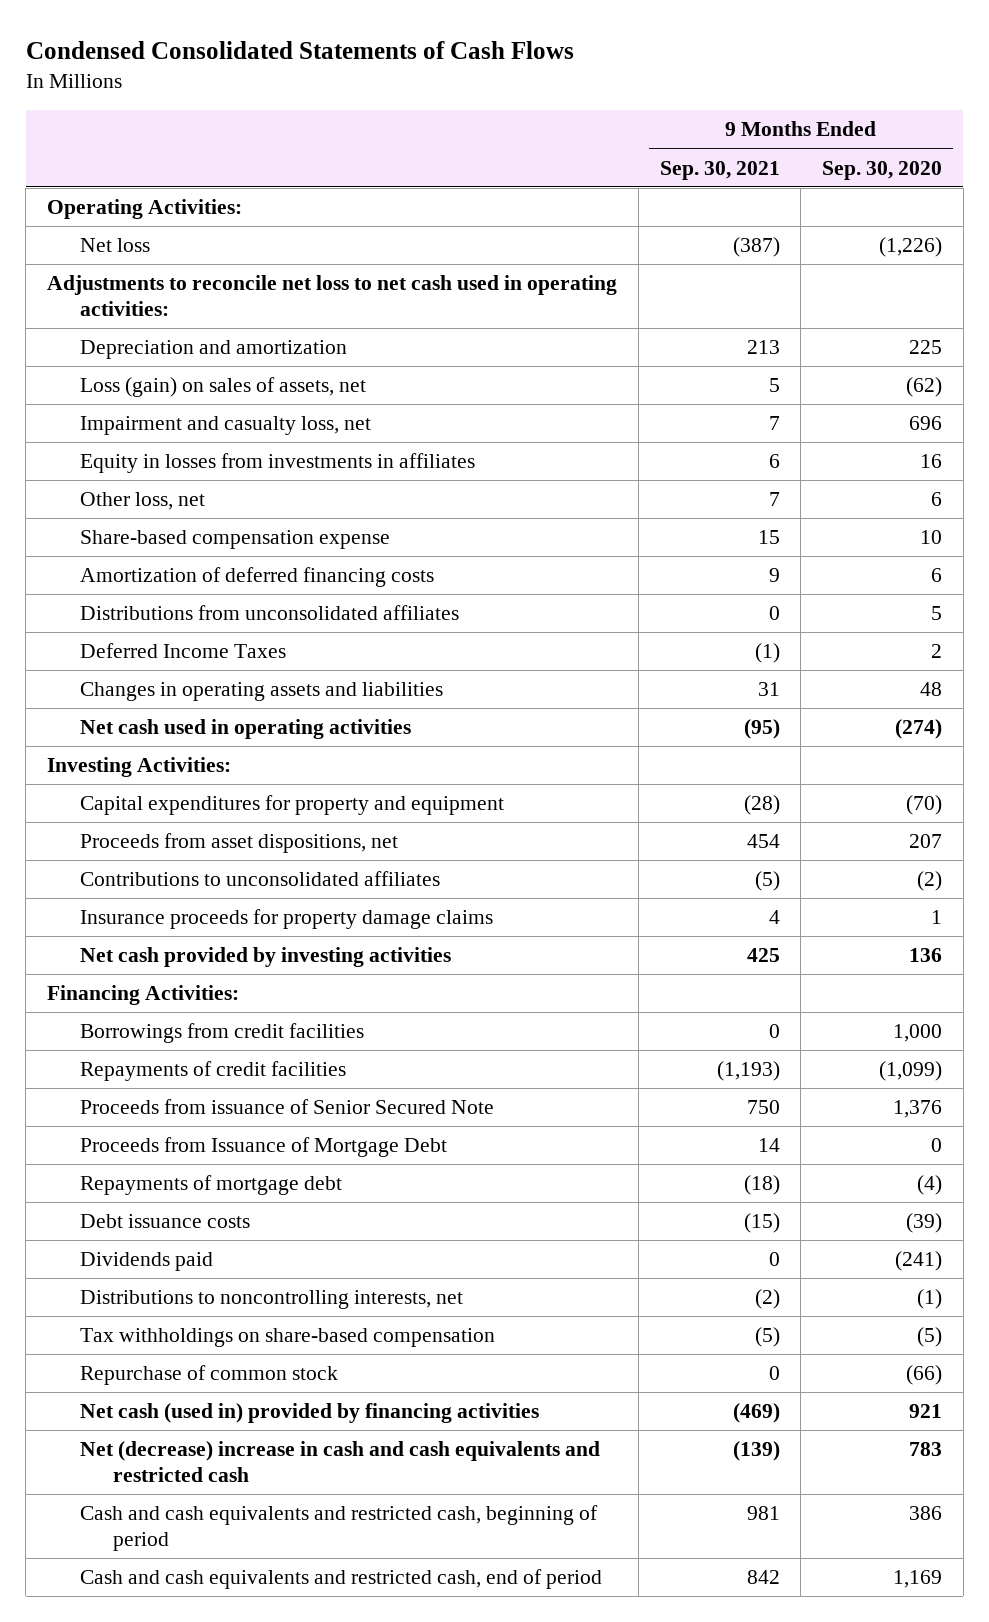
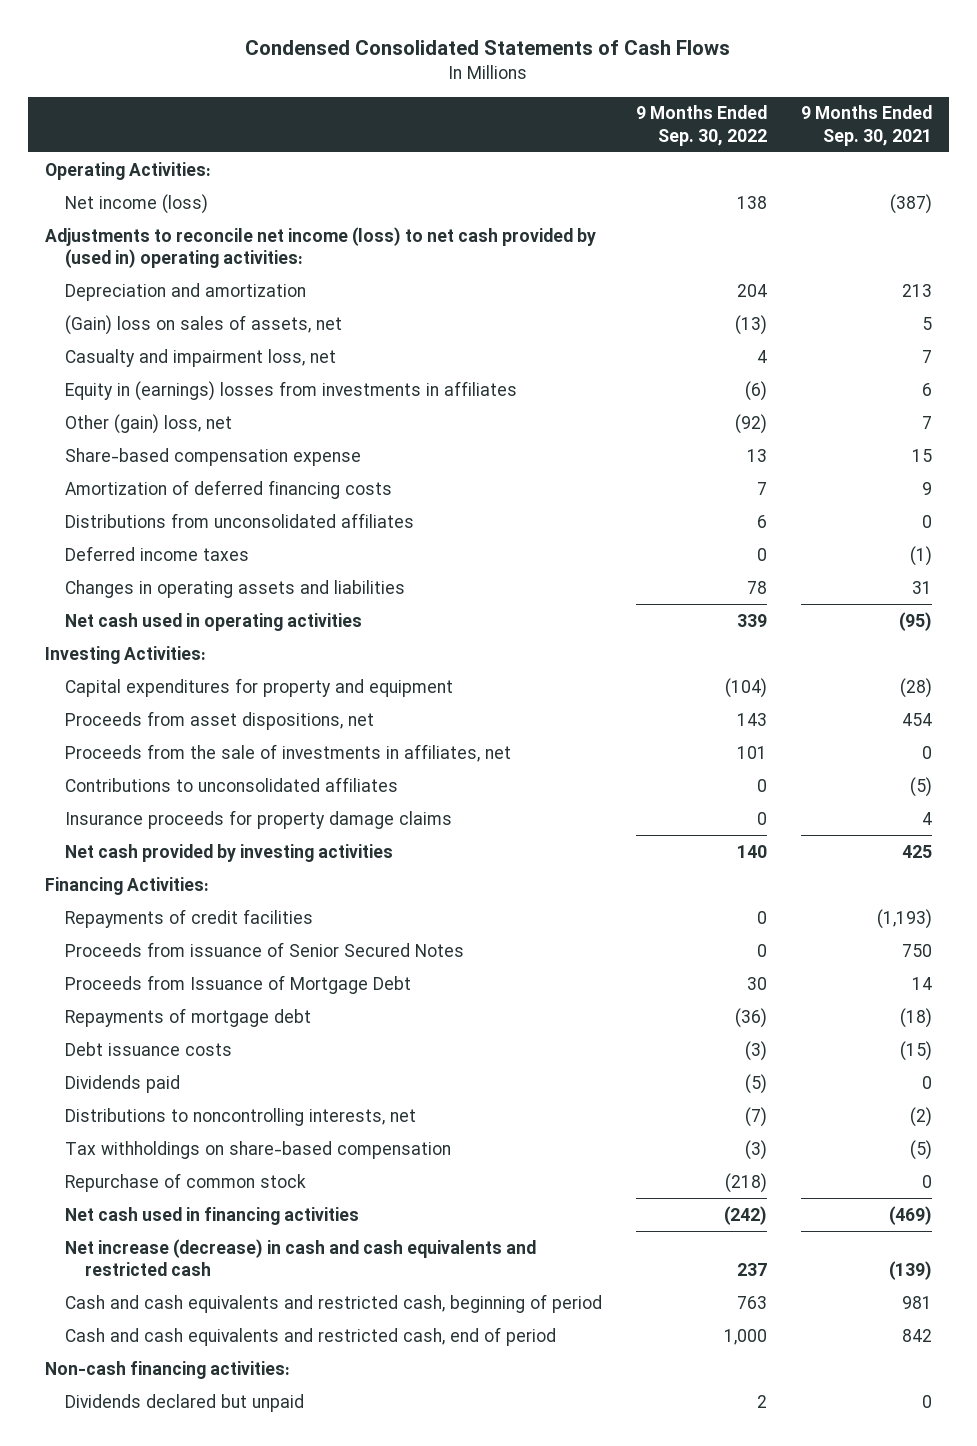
[821,160,942,180] Sep. 30, 2020 -> none
none -> [635,105,767,146] 9 Months Ended Sep. 30, 2022
[80,238,151,253] Net loss -> [64,193,208,214] Net income (loss)
[47,275,618,316] Adjustments to reconcile net loss to net cash used in operating activities: -> [44,226,596,269] Adjustments to reconcile net income (loss) to net cash provided by (used in) operating activities:
[80,377,367,398] Loss (gain) on sales of assets, net -> [64,314,342,335] (Gain) loss on sales of assets, net
[80,416,372,436] Impairment and casualty loss, net -> [64,348,336,367] Casualty and impairment loss, net
[80,453,476,474] Equity in losses from investments in affiliates -> [64,380,517,401] Equity in (earnings) losses from investments in affiliates
[80,492,206,511] Other loss, net -> [64,413,232,434] Other (gain) loss, net
[80,643,287,659] Deferred Income Taxes -> [64,545,249,561] Deferred income taxes
none -> [64,743,511,762] Proceeds from the sale of investments in affiliates, net
[80,1023,365,1044] Borrowings from credit facilities -> none
[80,1099,495,1115] Proceeds from issuance of Senior Secured Note -> [64,941,464,957] Proceeds from issuance of Senior Secured Notes
[80,1403,540,1424] Net cash (used in) provided by financing activities -> [64,1206,359,1225] Net cash used in financing activities
[80,1441,601,1482] Net (decrease) increase in cash and cash equivalents and restricted cash -> [64,1238,536,1277] Net increase (decrease) in cash and cash equivalents and restricted cash
none -> [44,1360,290,1379] Non-cash financing activities:
none -> [64,1393,304,1412] Dividends declared but unpaid

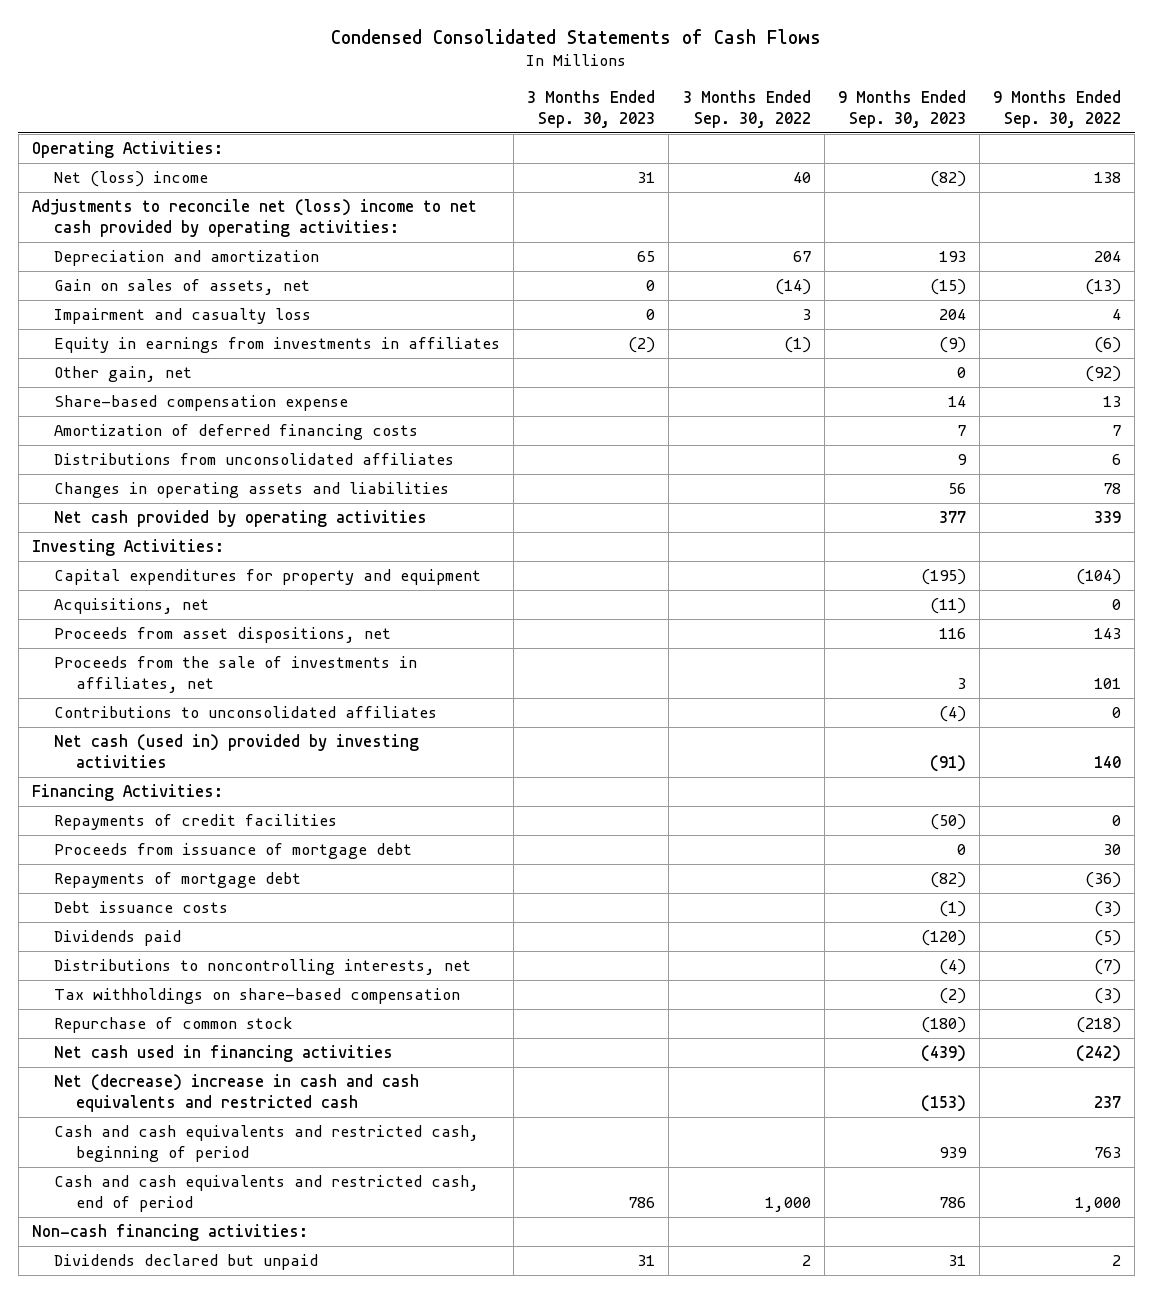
[800,105,932,146] 9 Months Ended Sep. 30, 2021 -> none
none -> [527,89,656,128] 3 Months Ended Sep. 30, 2023
none -> [682,89,811,128] 3 Months Ended Sep. 30, 2022
none -> [837,89,966,128] 9 Months Ended Sep. 30, 2023
[64,193,208,214] Net income (loss) -> [54,171,209,188] Net (loss) income
[44,226,596,269] Adjustments to reconcile net income (loss) to net cash provided by (used in) operating activities: -> [31,199,477,238] Adjustments to reconcile net (loss) income to net cash provided by operating activities:
[64,314,342,335] (Gain) loss on sales of assets, net -> [54,279,311,296] Gain on sales of assets, net
[64,348,336,367] Casualty and impairment loss, net -> [54,308,312,325] Impairment and casualty loss
[64,380,517,401] Equity in (earnings) losses from investments in affiliates -> [54,337,501,354] Equity in earnings from investments in affiliates
[64,413,232,434] Other (gain) loss, net -> [54,366,193,383] Other gain, net
[64,545,249,561] Deferred income taxes -> none
[64,612,362,631] Net cash used in operating activities -> [54,510,428,528] Net cash provided by operating activities
none -> [54,598,210,615] Acquisitions, net
[64,809,452,829] Insurance proceeds for property damage claims -> none
[64,843,393,862] Net cash provided by investing activities -> [54,734,420,769] Net cash (used in) provided by investing activities
[64,941,464,957] Proceeds from issuance of Senior Secured Notes -> none
[64,974,411,994] Proceeds from Issuance of Mortgage Debt -> [54,843,413,860] Proceeds from issuance of mortgage debt
[64,1238,536,1277] Net increase (decrease) in cash and cash equivalents and restricted cash -> [54,1074,420,1113] Net (decrease) increase in cash and cash equivalents and restricted cash

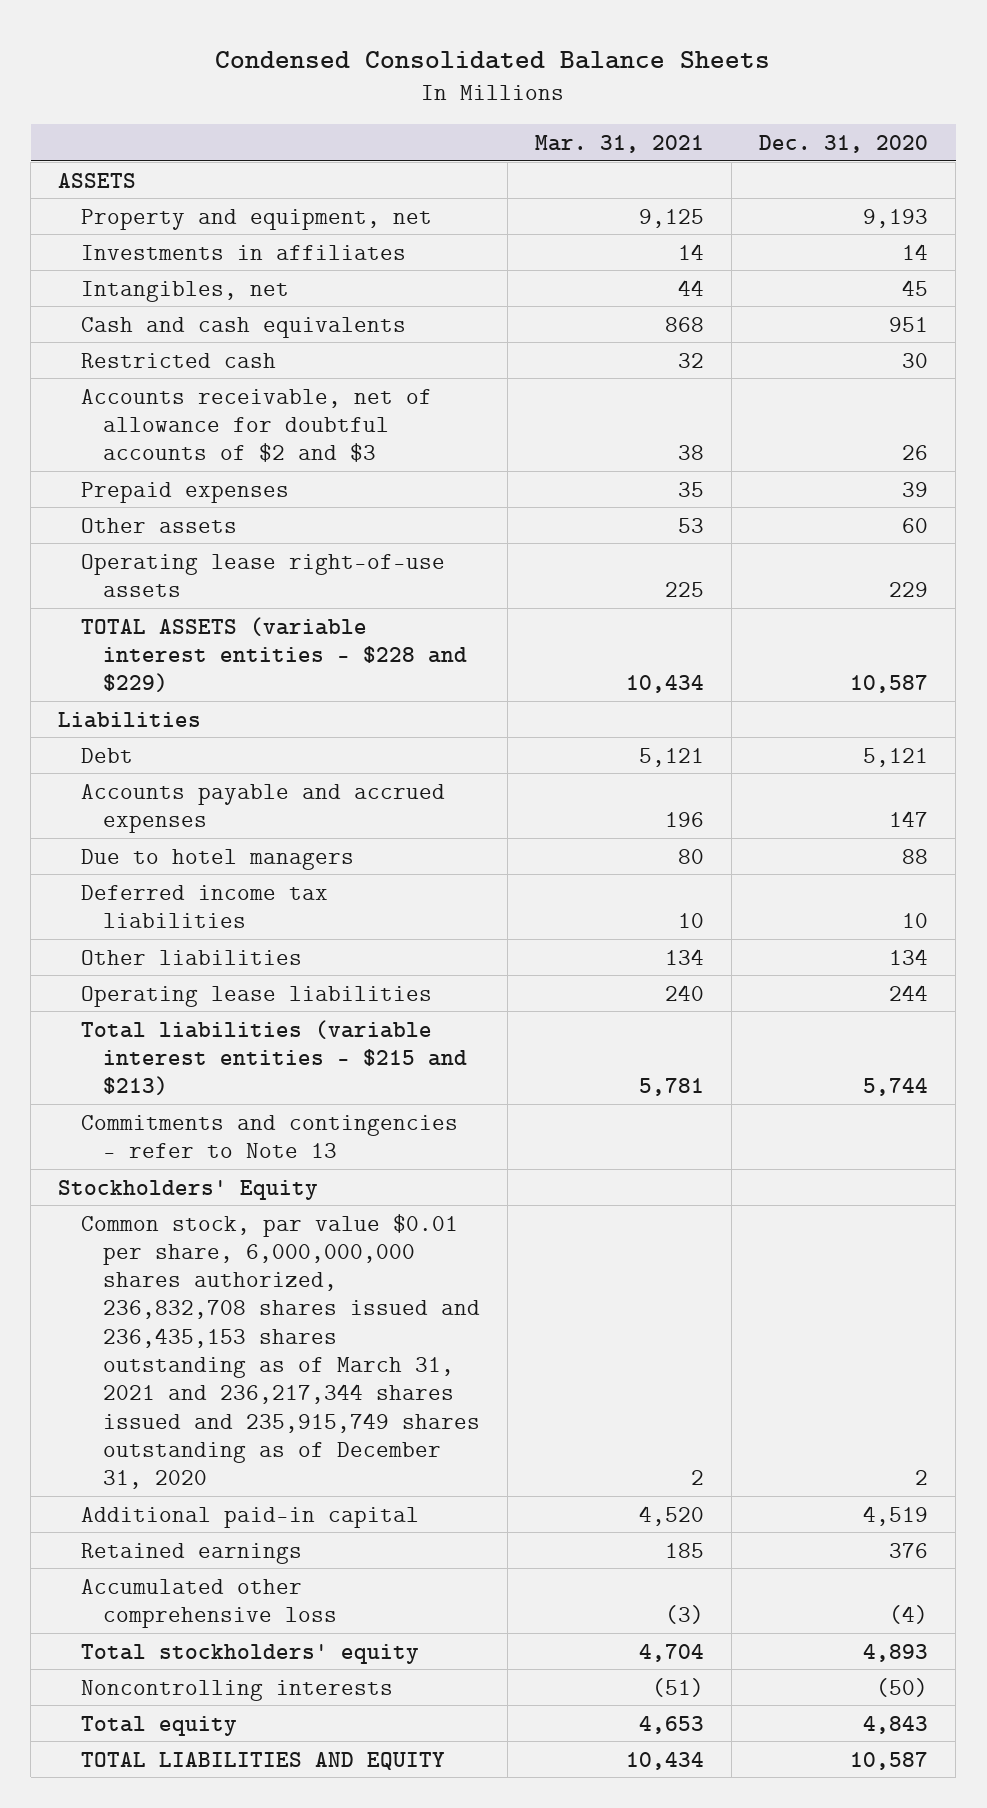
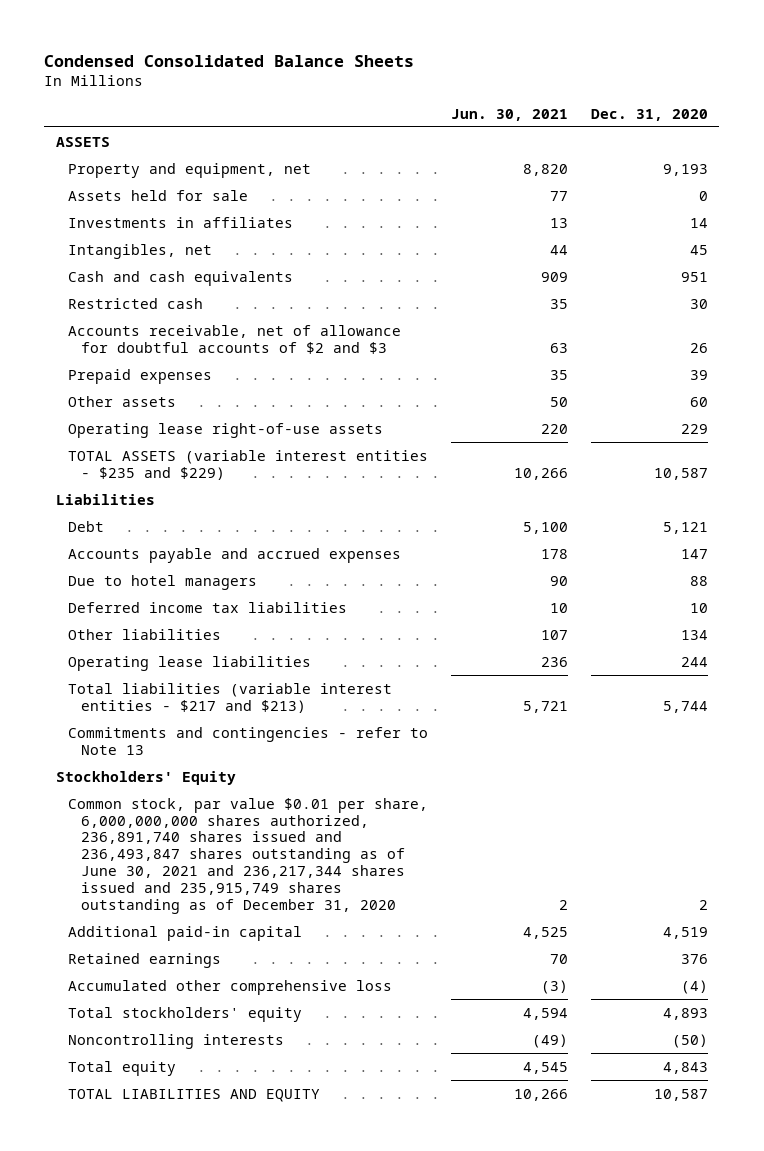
[535,134,705,153] Mar. 31, 2021 -> none
none -> [451,108,569,121] Jun. 30, 2021
none -> [68,189,249,201] Assets held for sale
[80,616,468,693] TOTAL ASSETS (variable interest entities - $228 and $229) -> [68,449,429,480] TOTAL ASSETS (variable interest entities - $235 and $229)
[80,1019,468,1096] Total liabilities (variable interest entities - $215 and $213) -> [68,682,393,713] Total liabilities (variable interest entities - $217 and $213)
[80,1213,481,1490] Common stock, par value $0.01 per share, 6,000,000,000 shares authorized, 236,832,708 shares issued and 236,435,153 shares outstanding as of March 31, 2021 and 236,217,344 shares issued and 235,915,749 shares outstanding as of December 31, 2020 -> [68,797,429,915] Common stock, par value $0.01 per share, 6,000,000,000 shares authorized, 236,891,740 shares issued and 236,493,847 shares outstanding as of June 30, 2021 and 236,217,344 shares issued and 235,915,749 shares outstanding as of December 31, 2020

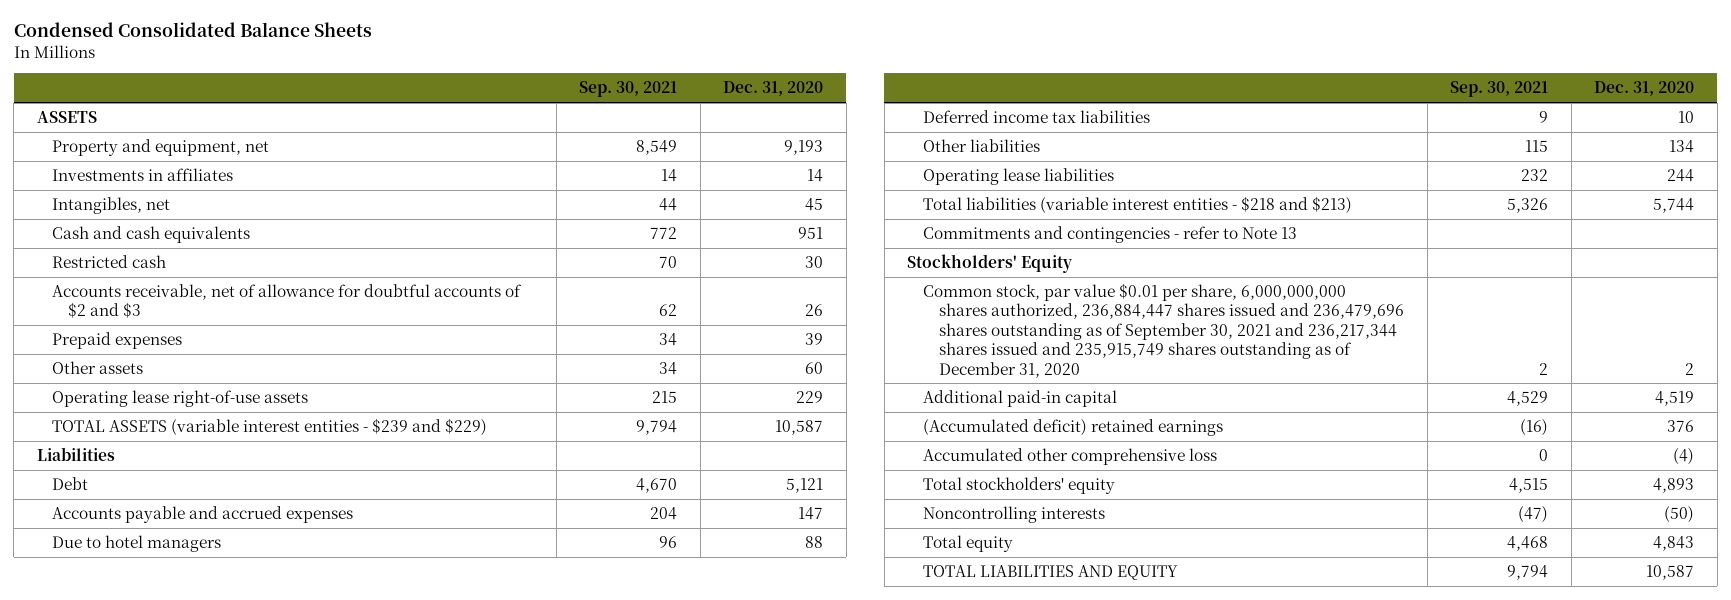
[451,108,569,121] Jun. 30, 2021 -> none
none -> [579,81,678,98] Sep. 30, 2021
[68,189,249,201] Assets held for sale -> none
[68,449,429,480] TOTAL ASSETS (variable interest entities - $235 and $229) -> [52,418,488,437] TOTAL ASSETS (variable interest entities - $239 and $229)
[68,682,393,713] Total liabilities (variable interest entities - $217 and $213) -> [923,196,1353,215] Total liabilities (variable interest entities - $218 and $213)
[68,797,429,915] Common stock, par value $0.01 per share, 6,000,000,000 shares authorized, 236,891,740 shares issued and 236,493,847 shares outstanding as of June 30, 2021 and 236,217,344 shares issued and 235,915,749 shares outstanding as of December 31, 2020 -> [923,283,1405,378] Common stock, par value $0.01 per share, 6,000,000,000 shares authorized, 236,884,447 shares issued and 236,479,696 shares outstanding as of September 30, 2021 and 236,217,344 shares issued and 235,915,749 shares outstanding as of December 31, 2020
[68,952,222,968] Retained earnings -> [923,419,1224,437] (Accumulated deficit) retained earnings

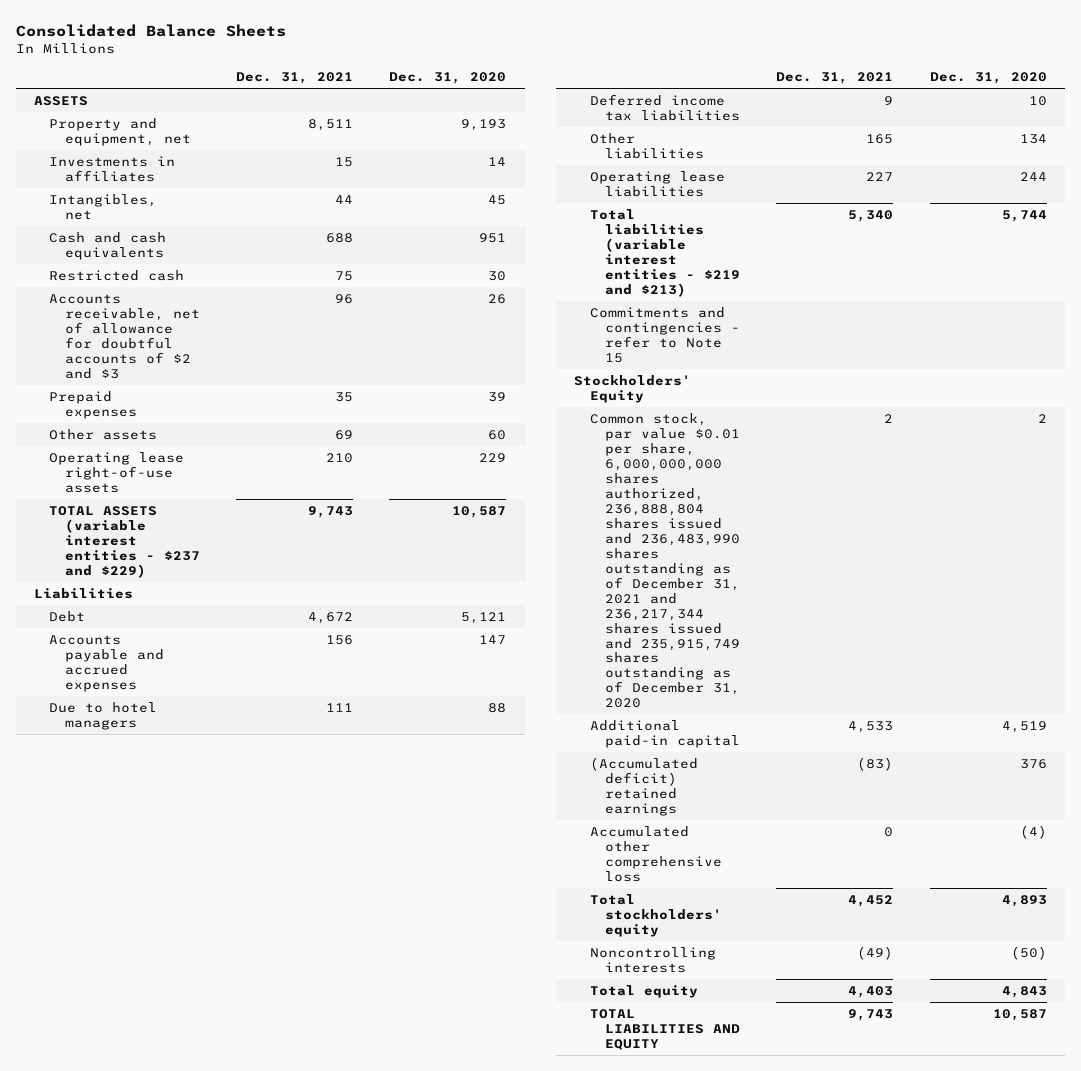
[13,22,372,38] Condensed Consolidated Balance Sheets -> [15,23,286,37] Consolidated Balance Sheets
[579,81,678,98] Sep. 30, 2021 -> none
none -> [236,72,354,85] Dec. 31, 2021
[52,418,488,437] TOTAL ASSETS (variable interest entities - $239 and $229) -> [49,505,200,578] TOTAL ASSETS (variable interest entities - $237 and $229)
[923,196,1353,215] Total liabilities (variable interest entities - $218 and $213) -> [589,208,741,297] Total liabilities (variable interest entities - $219 and $213)
[923,226,1298,244] Commitments and contingencies - refer to Note 13 -> [589,306,741,363] Commitments and contingencies - refer to Note 15
[923,283,1405,378] Common stock, par value $0.01 per share, 6,000,000,000 shares authorized, 236,884,447 shares issued and 236,479,696 shares outstanding as of September 30, 2021 and 236,217,344 shares issued and 235,915,749 shares outstanding as of December 31, 2020 -> [589,412,741,709] Common stock, par value $0.01 per share, 6,000,000,000 shares authorized, 236,888,804 shares issued and 236,483,990 shares outstanding as of December 31, 2021 and 236,217,344 shares issued and 235,915,749 shares outstanding as of December 31, 2020

